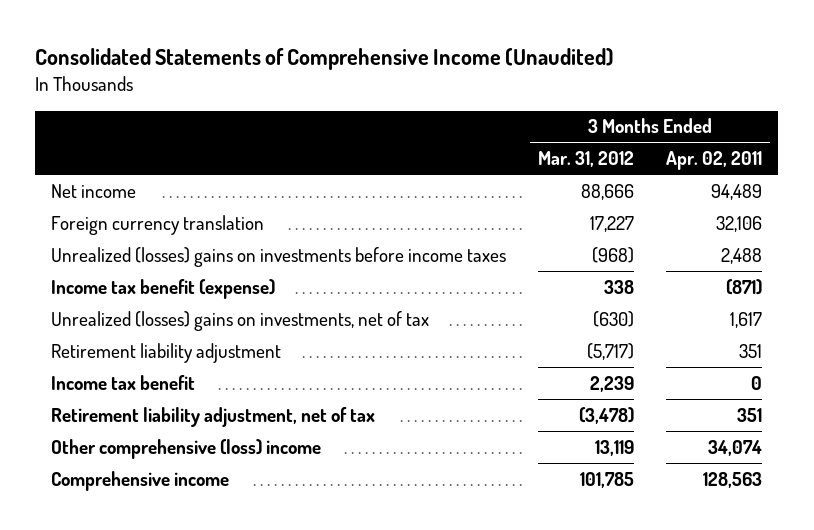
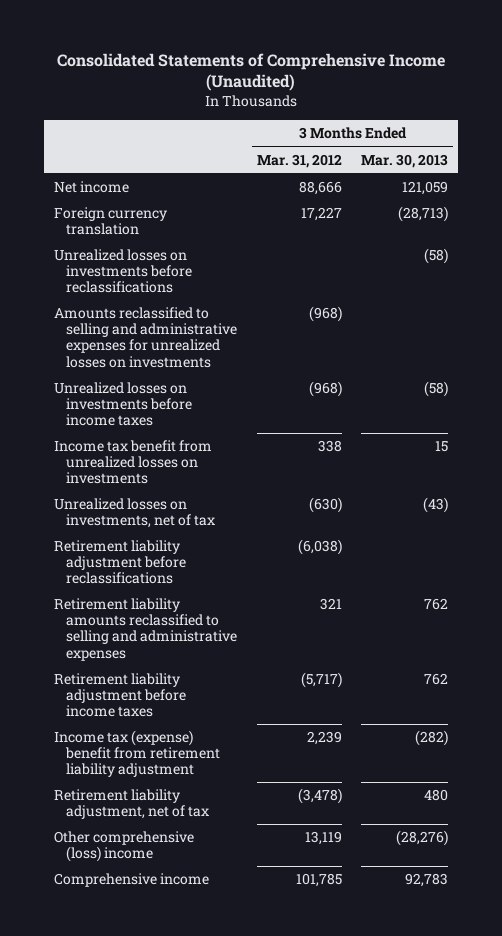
[666,151,763,171] Apr. 02, 2011 -> none
none -> [361,153,449,168] Mar. 30, 2013
none -> [53,249,193,294] Unrealized losses on investments before reclassifications
none -> [53,307,238,368] Amounts reclassified to selling and administrative expenses for unrealized losses on investments
[51,246,507,267] Unrealized (losses) gains on investments before income taxes -> [53,382,193,427] Unrealized losses on investments before income taxes
[51,278,276,299] Income tax benefit (expense) -> [53,440,212,485] Income tax benefit from unrealized losses on investments
[51,310,430,331] Unrealized (losses) gains on investments, net of tax -> [53,498,216,529] Unrealized losses on investments, net of tax
none -> [53,540,187,585] Retirement liability adjustment before reclassifications
none -> [53,598,238,661] Retirement liability amounts reclassified to selling and administrative expenses
[51,342,282,363] Retirement liability adjustment -> [53,673,187,718] Retirement liability adjustment before income taxes
[51,374,196,390] Income tax benefit -> [53,730,221,778] Income tax (expense) benefit from retirement liability adjustment

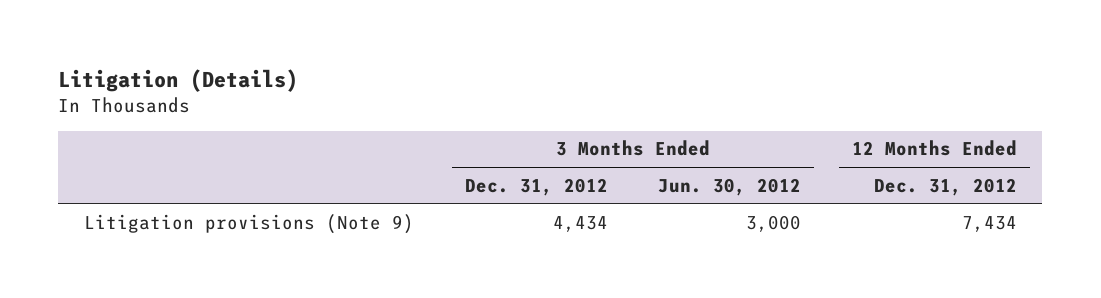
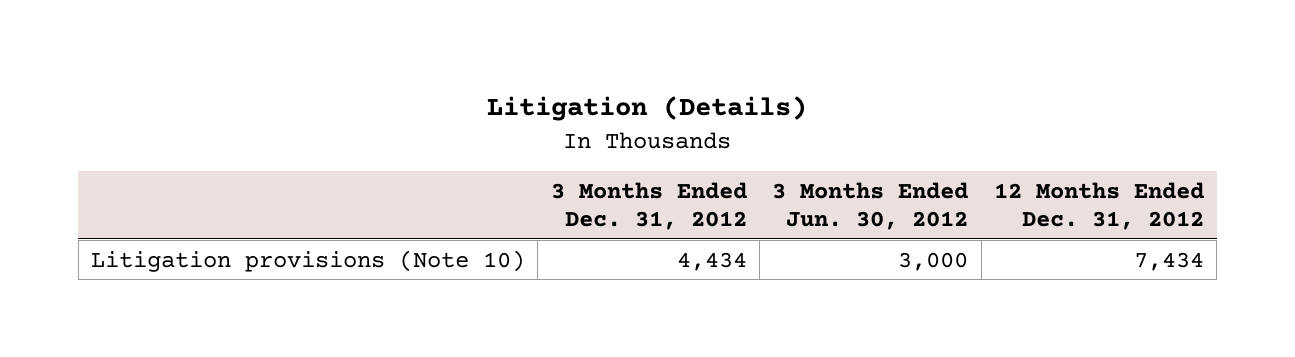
[83,213,414,234] Litigation provisions (Note 9) -> [91,249,526,272] Litigation provisions (Note 10)

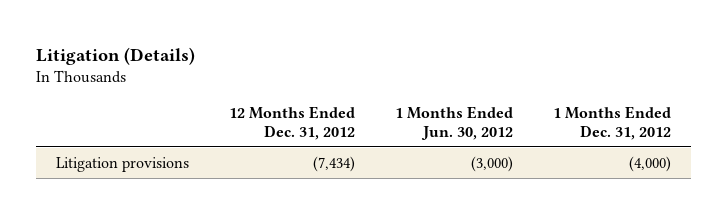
[550,182,747,231] 3 Months Ended Dec. 31, 2012 -> none
[772,182,969,231] 3 Months Ended Jun. 30, 2012 -> none
none -> [395,106,514,140] 1 Months Ended Jun. 30, 2012
none -> [553,106,672,140] 1 Months Ended Dec. 31, 2012
[91,249,526,272] Litigation provisions (Note 10) -> [56,157,190,173] Litigation provisions
[1133,251,1204,271] 7,434 -> [313,156,356,173] (7,434)

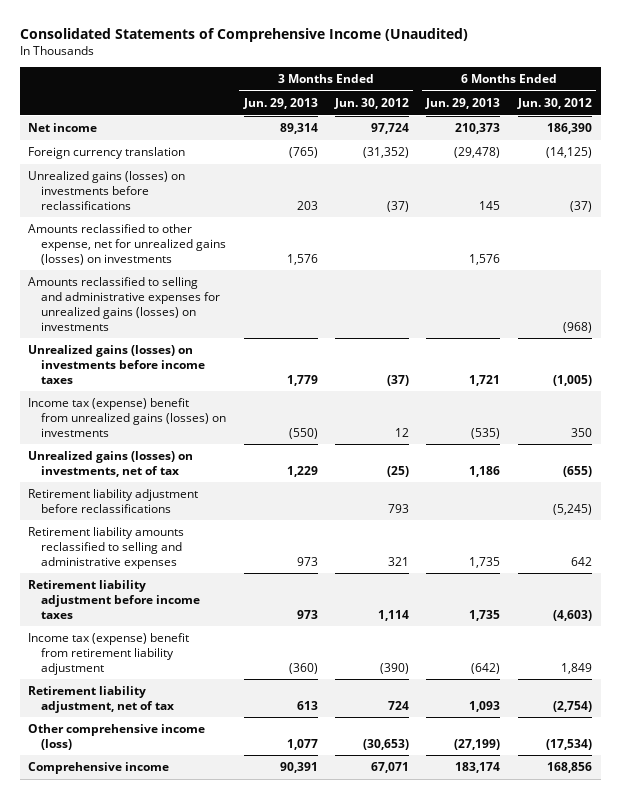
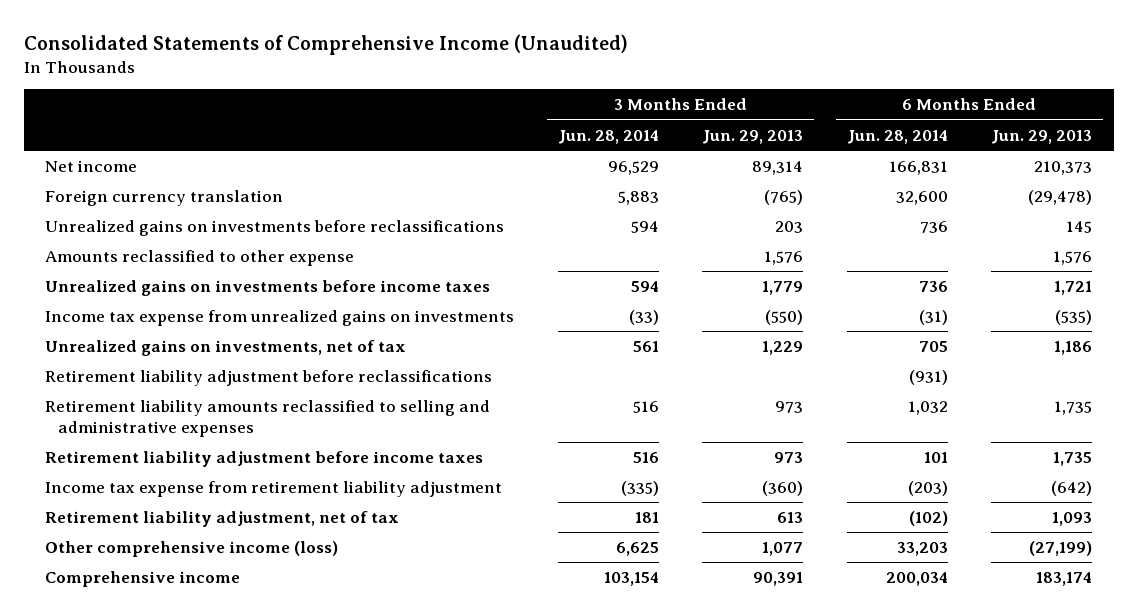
[334,98,410,110] Jun. 30, 2012 -> none
[516,98,592,110] Jun. 30, 2012 -> none
none -> [557,129,659,144] Jun. 28, 2014
none -> [846,129,948,144] Jun. 28, 2014
[28,277,221,331] Amounts reclassified to selling and administrative expenses for unrealized gains (losses) on investments -> none
[28,171,186,210] Unrealized gains (losses) on investments before reclassifications -> [45,219,505,236] Unrealized gains on investments before reclassifications
[28,224,227,265] Amounts reclassified to other expense, net for unrealized gains (losses) on investments -> [45,249,355,266] Amounts reclassified to other expense
[28,345,206,384] Unrealized gains (losses) on investments before income taxes -> [45,279,491,296] Unrealized gains on investments before income taxes
[28,398,227,437] Income tax (expense) benefit from unrealized gains (losses) on investments -> [45,309,515,326] Income tax expense from unrealized gains on investments
[28,451,194,477] Unrealized gains (losses) on investments, net of tax -> [45,339,407,356] Unrealized gains on investments, net of tax
[28,633,190,675] Income tax (expense) benefit from retirement liability adjustment -> [45,480,503,497] Income tax expense from retirement liability adjustment

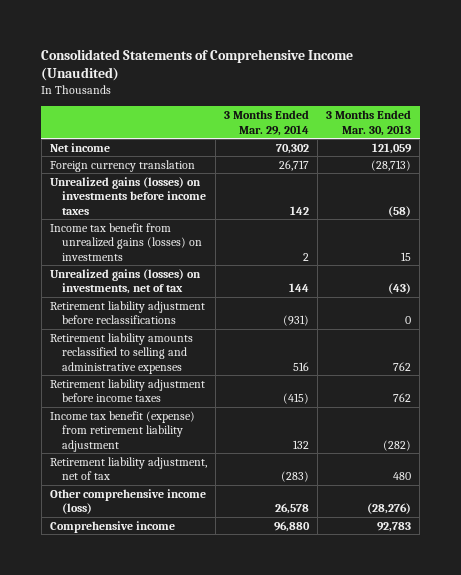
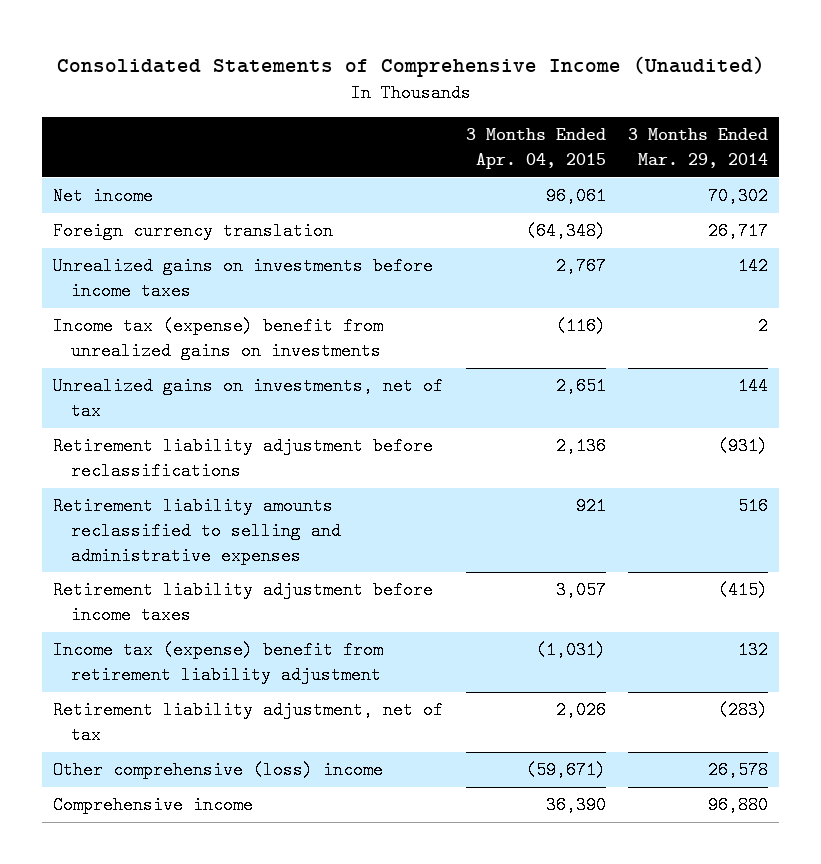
[326,110,412,136] 3 Months Ended Mar. 30, 2013 -> none
none -> [465,128,606,170] 3 Months Ended Apr. 04, 2015
[49,176,206,215] Unrealized gains (losses) on investments before income taxes -> [53,257,434,301] Unrealized gains on investments before income taxes
[49,222,202,261] Income tax benefit from unrealized gains (losses) on investments -> [53,317,384,361] Income tax (expense) benefit from unrealized gains on investments
[49,268,201,295] Unrealized gains (losses) on investments, net of tax -> [53,377,444,421] Unrealized gains on investments, net of tax
[49,410,195,452] Income tax benefit (expense) from retirement liability adjustment -> [53,641,384,685] Income tax (expense) benefit from retirement liability adjustment
[49,488,206,515] Other comprehensive income (loss) -> [53,761,384,780] Other comprehensive (loss) income

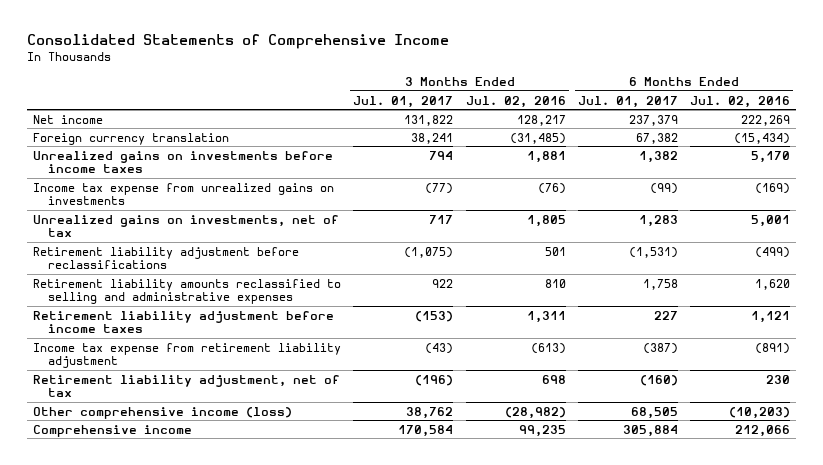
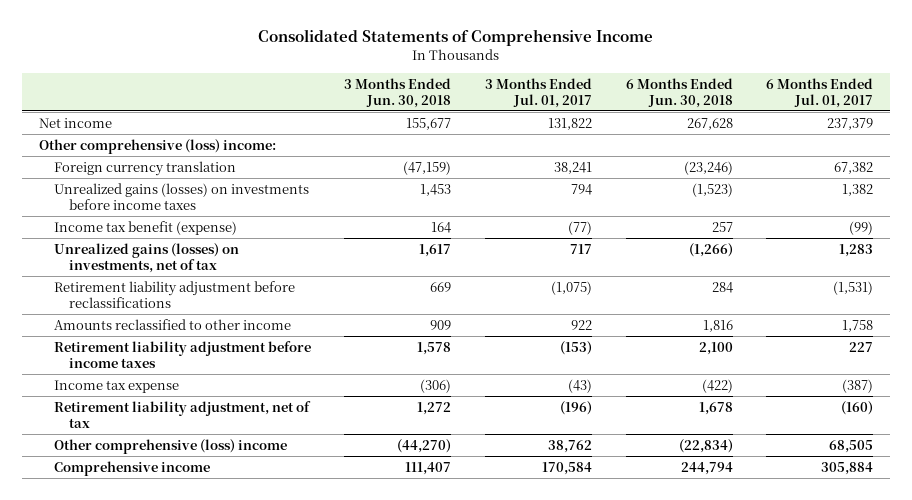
[465,95,566,108] Jul. 02, 2016 -> none
[690,95,791,108] Jul. 02, 2016 -> none
none -> [344,77,452,108] 3 Months Ended Jun. 30, 2018
none -> [625,77,733,108] 6 Months Ended Jun. 30, 2018
none -> [39,138,277,154] Other comprehensive (loss) income:
[33,150,334,174] Unrealized gains on investments before income taxes -> [53,182,309,210] Unrealized gains (losses) on investments before income taxes
[33,182,335,206] Income tax expense from unrealized gains on investments -> [53,220,237,235] Income tax benefit (expense)
[33,214,340,238] Unrealized gains on investments, net of tax -> [53,242,239,273] Unrealized gains (losses) on investments, net of tax
[33,278,342,305] Retirement liability amounts reclassified to selling and administrative expenses -> [53,318,291,330] Amounts reclassified to other income
[33,342,342,369] Income tax expense from retirement liability adjustment -> [53,379,179,393] Income tax expense
[33,406,293,419] Other comprehensive income (loss) -> [53,438,287,454] Other comprehensive (loss) income

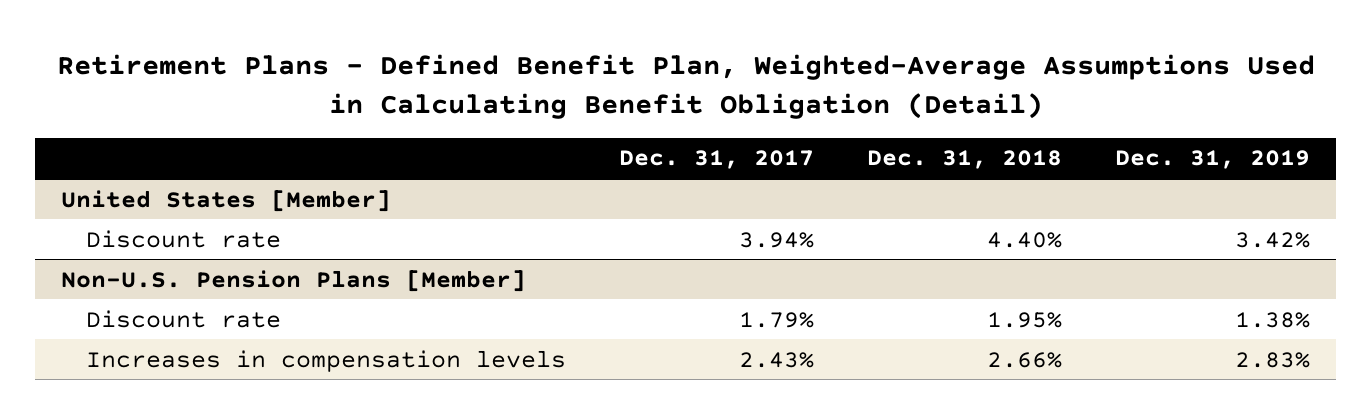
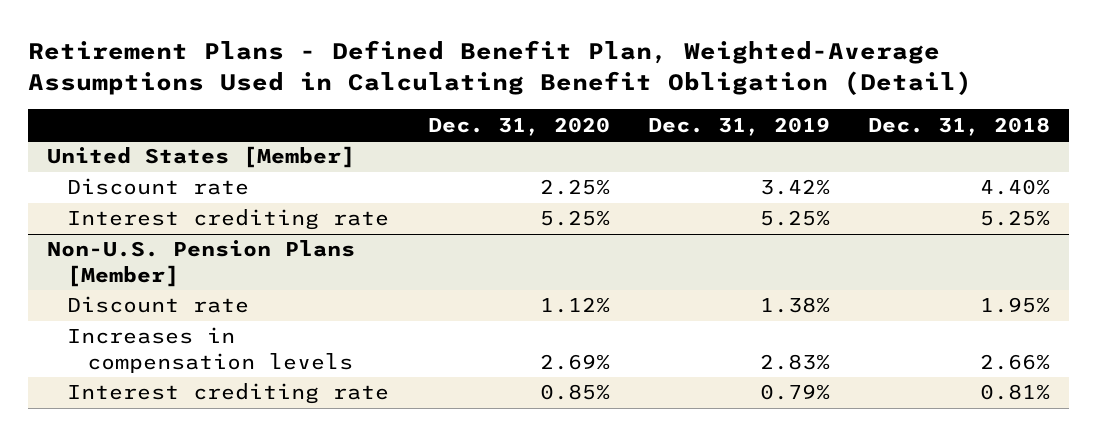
[618,150,814,170] Dec. 31, 2017 -> none
none -> [427,116,610,136] Dec. 31, 2020
none -> [67,209,390,231] Interest crediting rate
none -> [67,383,390,405] Interest crediting rate

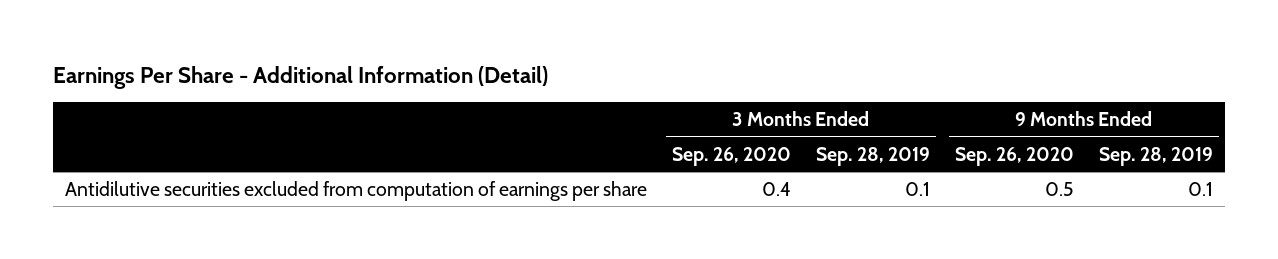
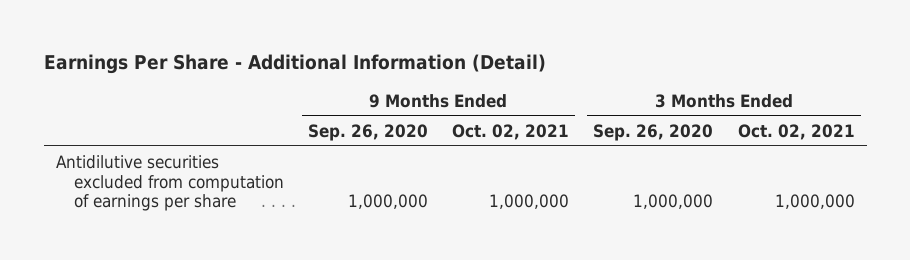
[815,146,930,166] Sep. 28, 2019 -> none
[1098,146,1213,166] Sep. 28, 2019 -> none
none -> [452,123,570,140] Oct. 02, 2021
none -> [737,123,855,140] Oct. 02, 2021
[762,182,792,197] 0.4 -> [633,194,714,210] 1,000,000
[1044,182,1074,197] 0.5 -> [347,194,428,210] 1,000,000

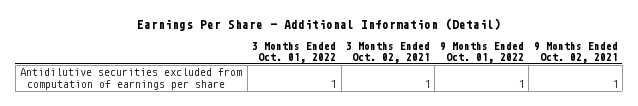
[307,123,428,141] Sep. 26, 2020 -> none
[593,123,714,141] Sep. 26, 2020 -> none
none -> [252,41,337,63] 3 Months Ended Oct. 01, 2022
none -> [439,41,524,63] 9 Months Ended Oct. 01, 2022
[489,194,570,210] 1,000,000 -> [611,79,618,88] 1
[774,194,855,210] 1,000,000 -> [423,79,430,88] 1

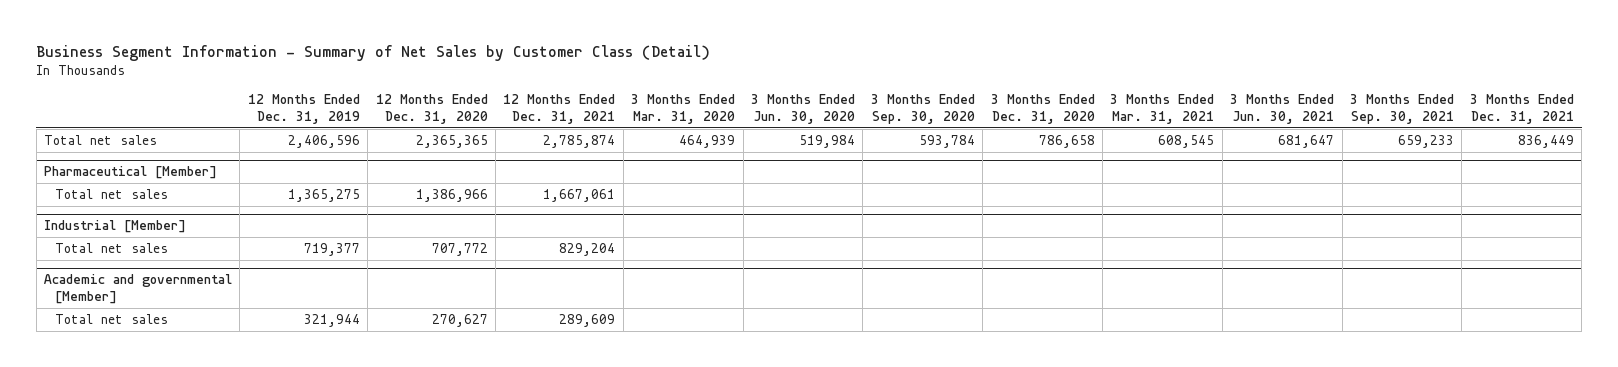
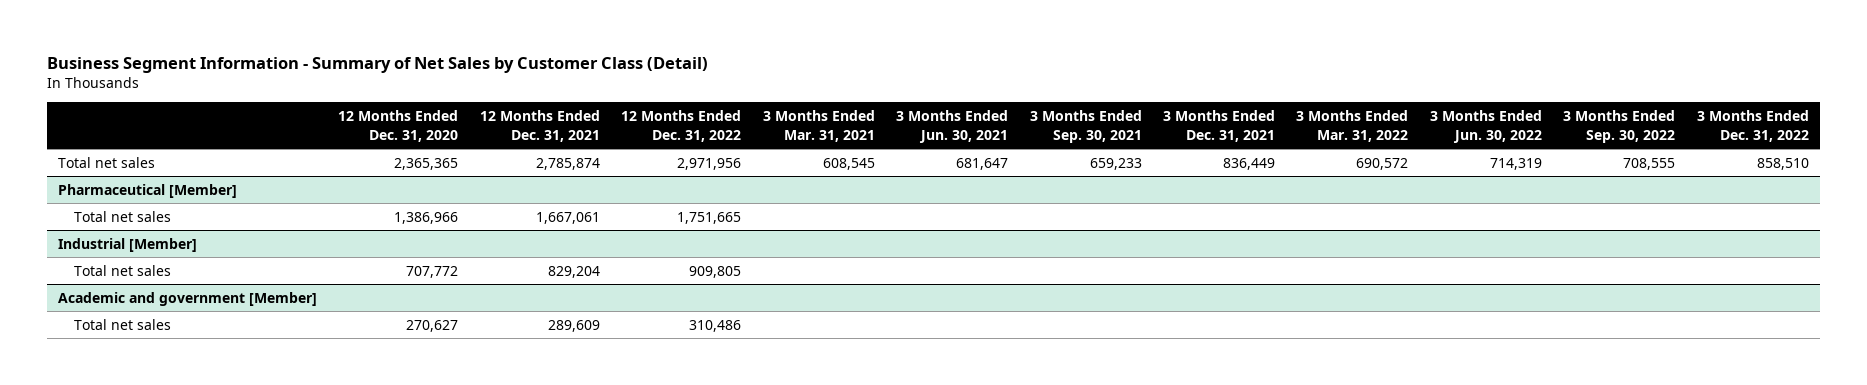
[247,94,360,125] 12 Months Ended Dec. 31, 2019 -> none
[631,94,736,125] 3 Months Ended Mar. 31, 2020 -> none
[751,94,856,125] 3 Months Ended Jun. 30, 2020 -> none
[870,94,975,125] 3 Months Ended Sep. 30, 2020 -> none
[990,94,1095,125] 3 Months Ended Dec. 31, 2020 -> none
none -> [621,110,742,142] 12 Months Ended Dec. 31, 2022
none -> [1296,110,1409,142] 3 Months Ended Mar. 31, 2022
none -> [1429,110,1542,143] 3 Months Ended Jun. 30, 2022
none -> [1563,110,1676,143] 3 Months Ended Sep. 30, 2022
none -> [1696,110,1809,142] 3 Months Ended Dec. 31, 2022
[44,274,233,305] Academic and governmental [Member] -> [57,291,317,306] Academic and government [Member]

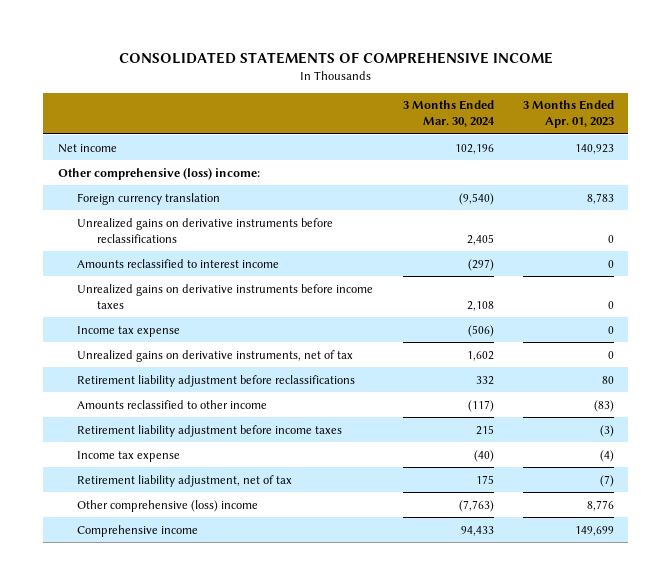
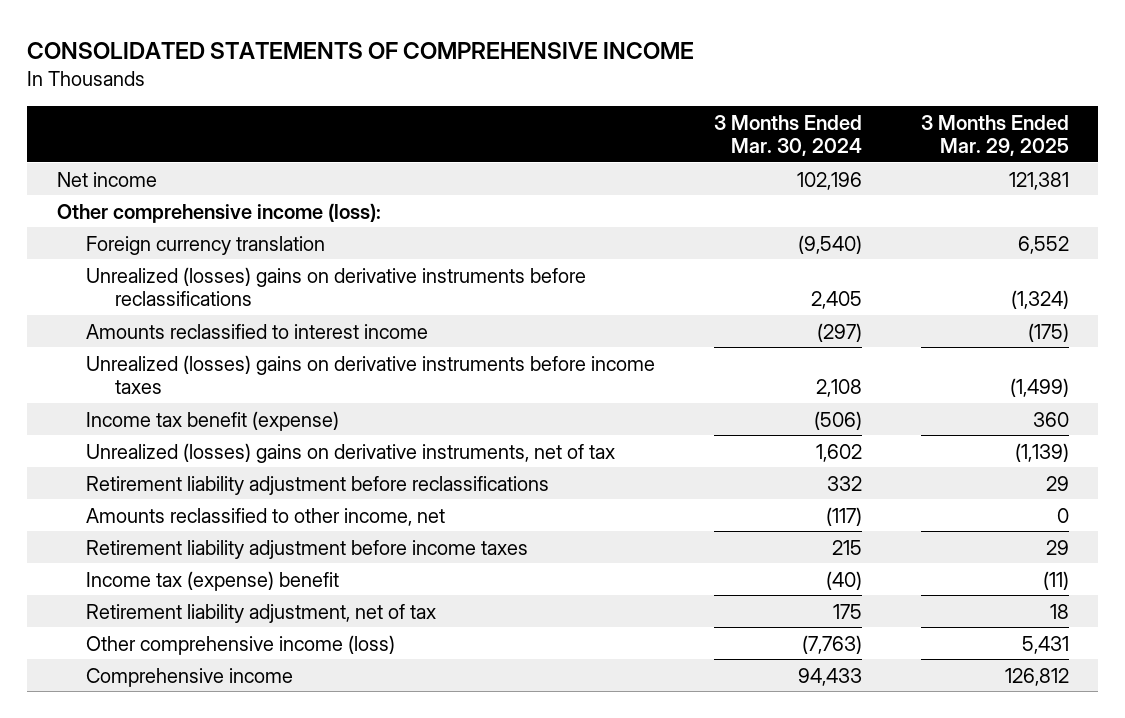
[522,100,614,129] 3 Months Ended Apr. 01, 2023 -> none
none -> [920,114,1069,157] 3 Months Ended Mar. 29, 2025
[57,167,260,180] Other comprehensive (loss) income: -> [56,202,381,223] Other comprehensive income (loss):
[77,217,334,243] Unrealized gains on derivative instruments before reclassifications -> [85,266,586,307] Unrealized (losses) gains on derivative instruments before reclassifications
[77,283,374,309] Unrealized gains on derivative instruments before income taxes -> [85,354,655,395] Unrealized (losses) gains on derivative instruments before income taxes
[77,325,181,337] Income tax expense -> [85,410,339,431] Income tax benefit (expense)
[77,349,354,362] Unrealized gains on derivative instruments, net of tax -> [85,442,615,463] Unrealized (losses) gains on derivative instruments, net of tax
[77,399,268,409] Amounts reclassified to other income -> [85,507,445,526] Amounts reclassified to other income, net
[77,450,181,462] Income tax expense -> [85,570,339,591] Income tax (expense) benefit
[77,499,259,512] Other comprehensive (loss) income -> [85,634,395,655] Other comprehensive income (loss)

